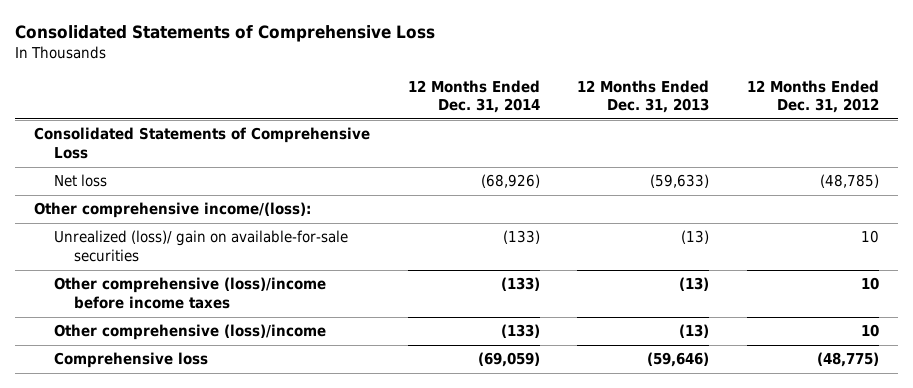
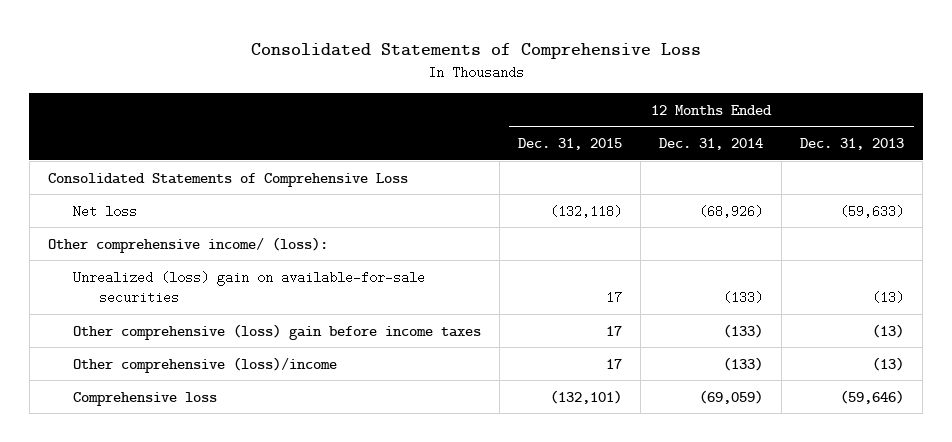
[746,79,879,114] 12 Months Ended Dec. 31, 2012 -> none
none -> [518,138,623,151] Dec. 31, 2015
[33,202,311,219] Other comprehensive income/(loss): -> [47,236,328,253] Other comprehensive income/ (loss):
[54,230,349,263] Unrealized (loss)/ gain on available-for-sale securities -> [73,270,426,305] Unrealized (loss) gain on available-for-sale securities
[54,277,327,310] Other comprehensive (loss)/income before income taxes -> [73,323,482,340] Other comprehensive (loss) gain before income taxes

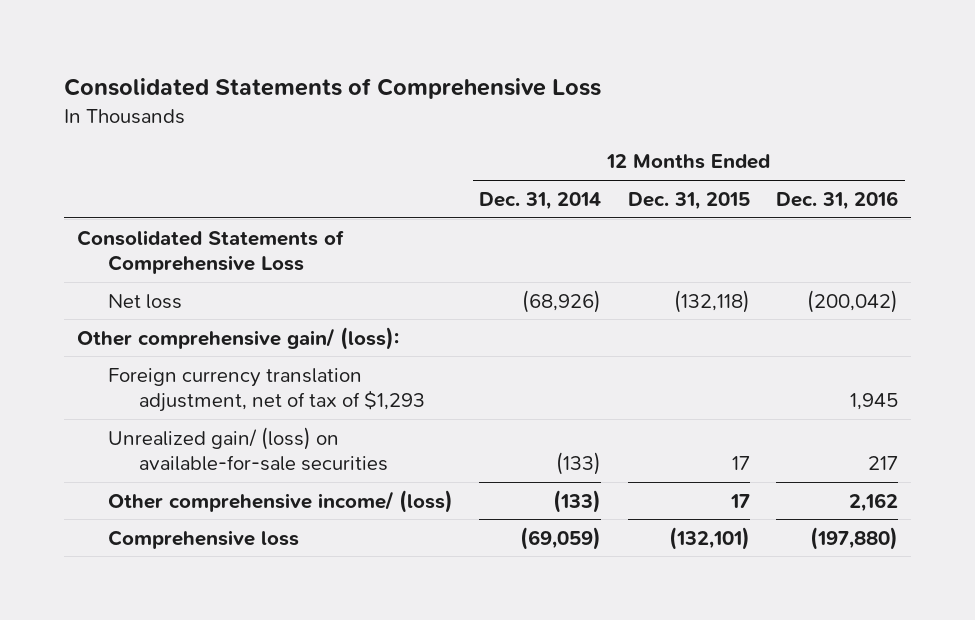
[800,138,905,151] Dec. 31, 2013 -> none
none -> [776,190,899,210] Dec. 31, 2016
[73,323,482,340] Other comprehensive (loss) gain before income taxes -> none
[47,236,328,253] Other comprehensive income/ (loss): -> [76,326,399,350] Other comprehensive gain/ (loss):
none -> [108,367,426,412] Foreign currency translation adjustment, net of tax of $1,293
[73,270,426,305] Unrealized (loss) gain on available-for-sale securities -> [108,426,389,471] Unrealized gain/ (loss) on available-for-sale securities
[73,356,338,373] Other comprehensive (loss)/income -> [108,489,454,513] Other comprehensive income/ (loss)

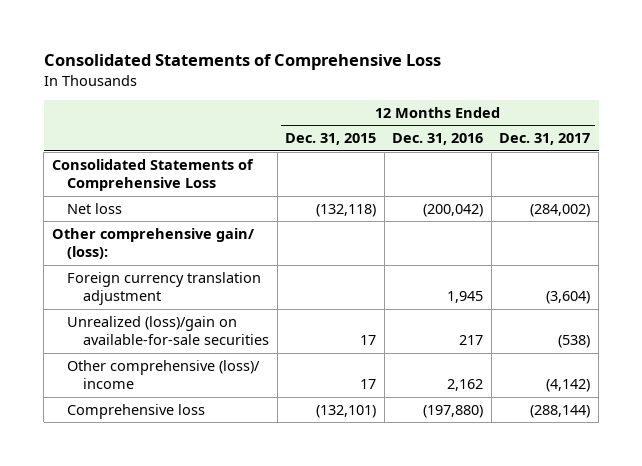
[479,191,602,210] Dec. 31, 2014 -> none
none -> [499,133,591,146] Dec. 31, 2017
[108,367,426,412] Foreign currency translation adjustment, net of tax of $1,293 -> [67,271,262,306] Foreign currency translation adjustment
[108,426,389,471] Unrealized gain/ (loss) on available-for-sale securities -> [67,315,269,346] Unrealized (loss)/gain on available-for-sale securities
[108,489,454,513] Other comprehensive income/ (loss) -> [67,359,261,390] Other comprehensive (loss)/ income

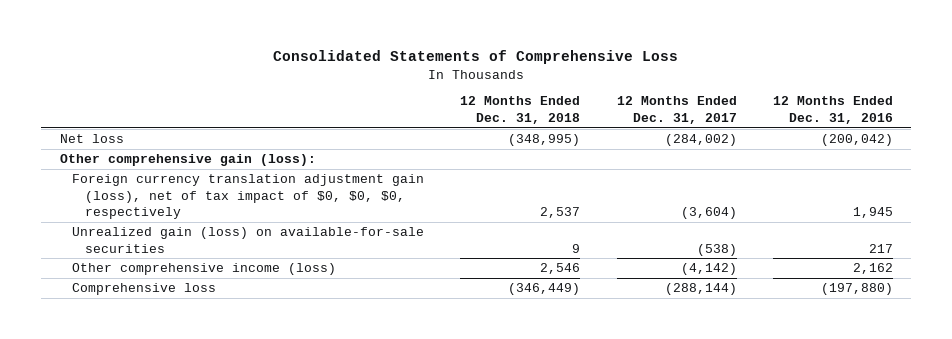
[285,133,377,146] Dec. 31, 2015 -> none
none -> [460,96,581,124] 12 Months Ended Dec. 31, 2018
[52,158,255,192] Consolidated Statements of Comprehensive Loss -> none
[52,227,255,260] Other comprehensive gain/ (loss): -> [59,154,316,167] Other comprehensive gain (loss):
[67,271,262,306] Foreign currency translation adjustment -> [72,174,425,219] Foreign currency translation adjustment gain (loss), net of tax impact of $0, $0, $0, respectively
[67,315,269,346] Unrealized (loss)/gain on available-for-sale securities -> [72,227,425,253] Unrealized gain (loss) on available-for-sale securities
[67,359,261,390] Other comprehensive (loss)/ income -> [72,263,337,276] Other comprehensive income (loss)

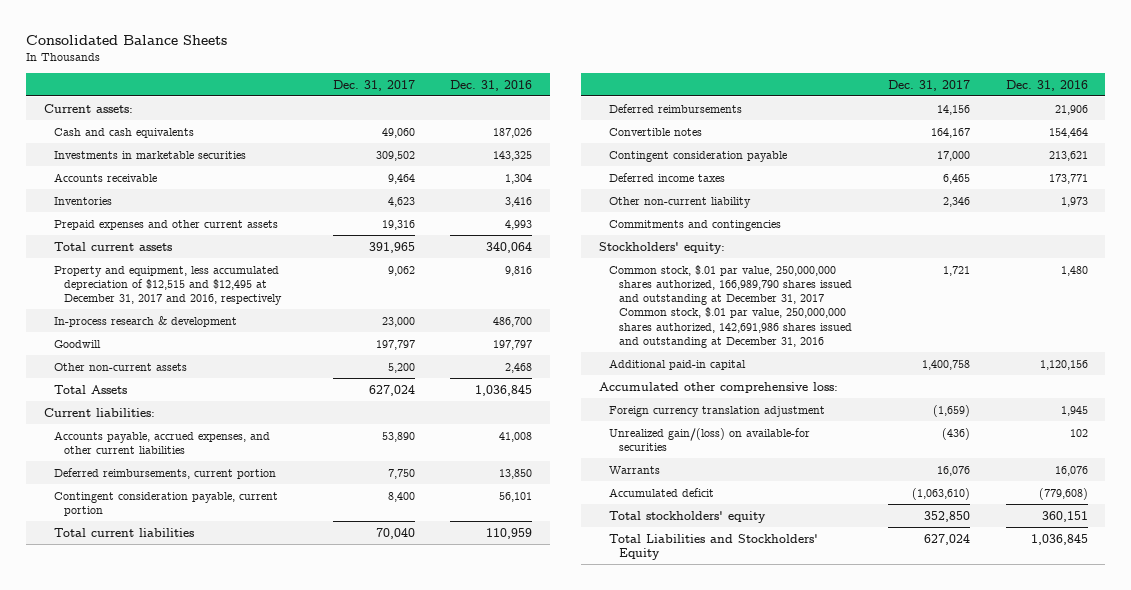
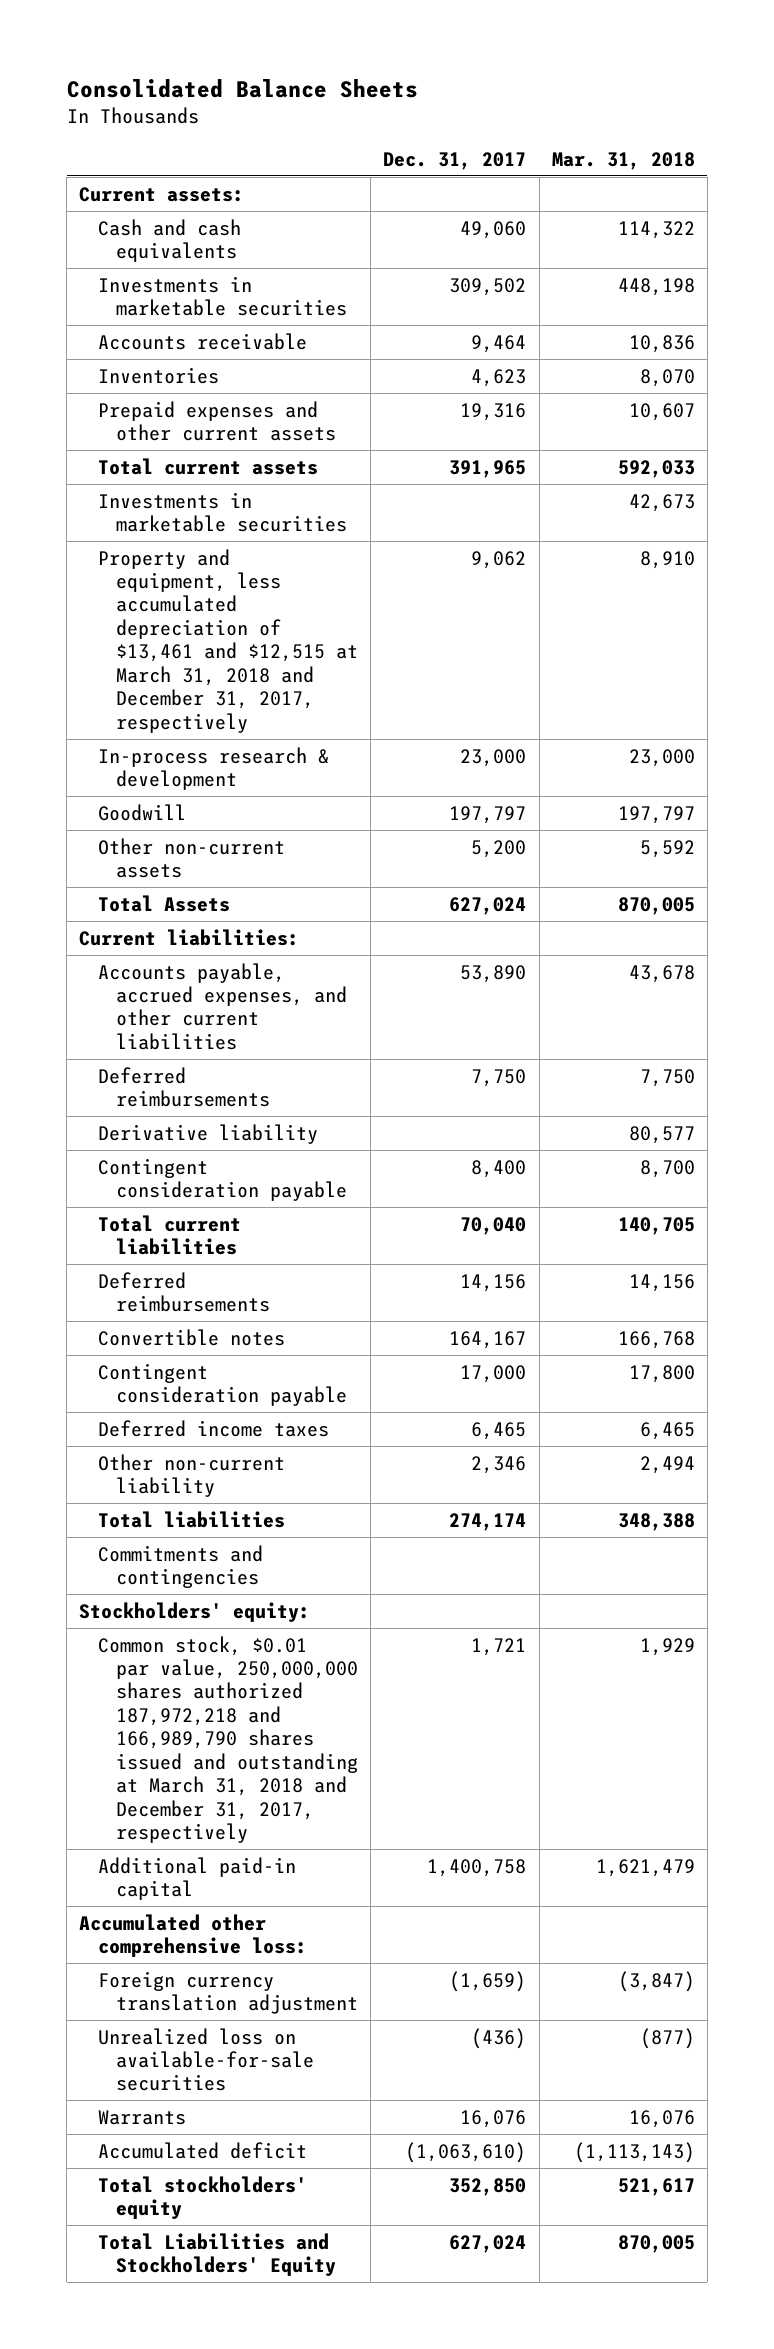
[450,79,533,91] Dec. 31, 2016 -> none
none -> [551,151,695,170] Mar. 31, 2018
none -> [97,491,348,533] Investments in marketable securities
[53,265,282,306] Property and equipment, less accumulated depreciation of $12,515 and $12,495 at December 31, 2017 and 2016, respectively -> [97,548,359,733] Property and equipment, less accumulated depreciation of $13,461 and $12,515 at March 31, 2018 and December 31, 2017, respectively
[53,467,276,479] Deferred reimbursements, current portion -> [97,1066,271,1108] Deferred reimbursements
none -> [97,1123,318,1144] Derivative liability
[53,491,278,516] Contingent consideration payable, current portion -> [97,1157,348,1202] Contingent consideration payable
none -> [97,1510,285,1528] Total liabilities
[608,264,852,349] Common stock, $.01 par value, 250,000,000 shares authorized, 166,989,790 shares issued and outstanding at December 31, 2017 Common stock, $.01 par value, 250,000,000 shares authorized, 142,691,986 shares issued and outstanding at December 31, 2016 -> [97,1635,359,1844] Common stock, $0.01 par value, 250,000,000 shares authorized 187,972,218 and 166,989,790 shares issued and outstanding at March 31, 2018 and December 31, 2017, respectively
[608,427,810,451] Unrealized gain/(loss) on available-for securities -> [97,2027,315,2092] Unrealized loss on available-for-sale securities

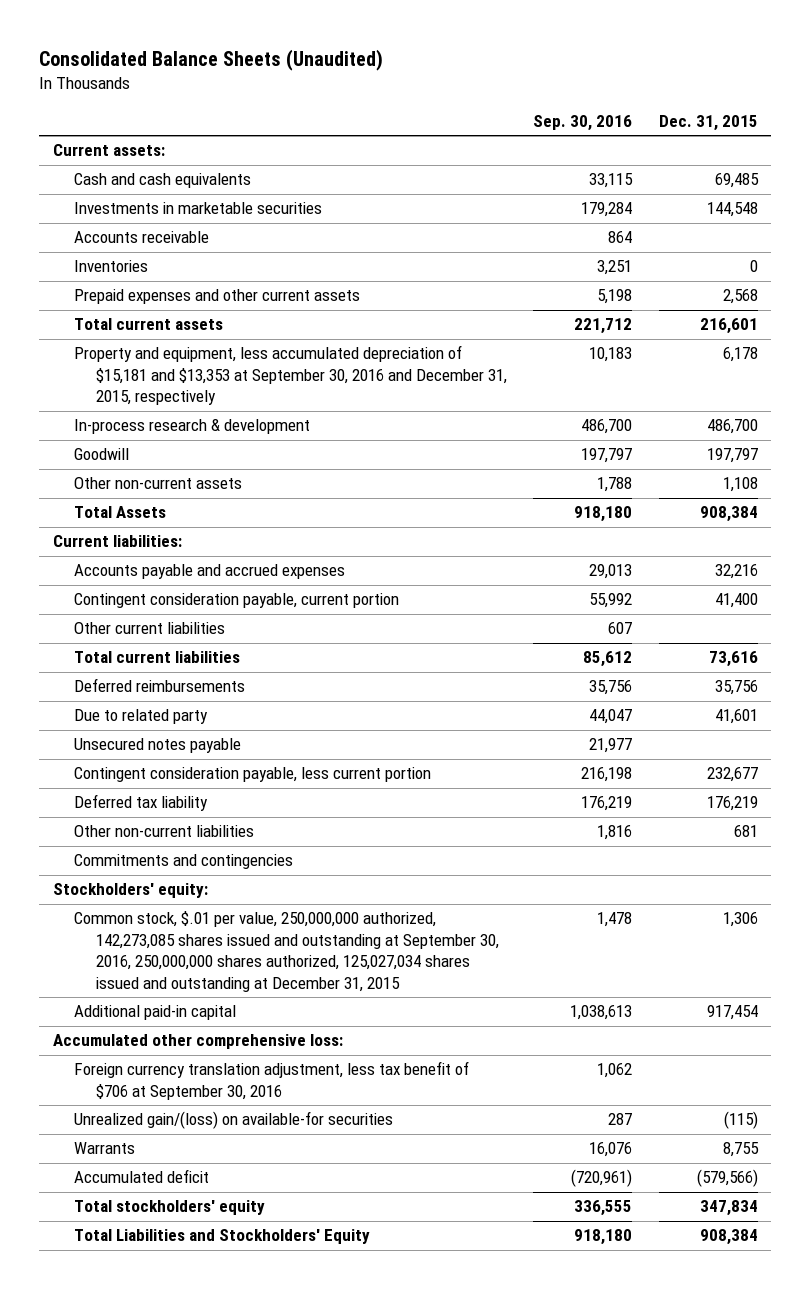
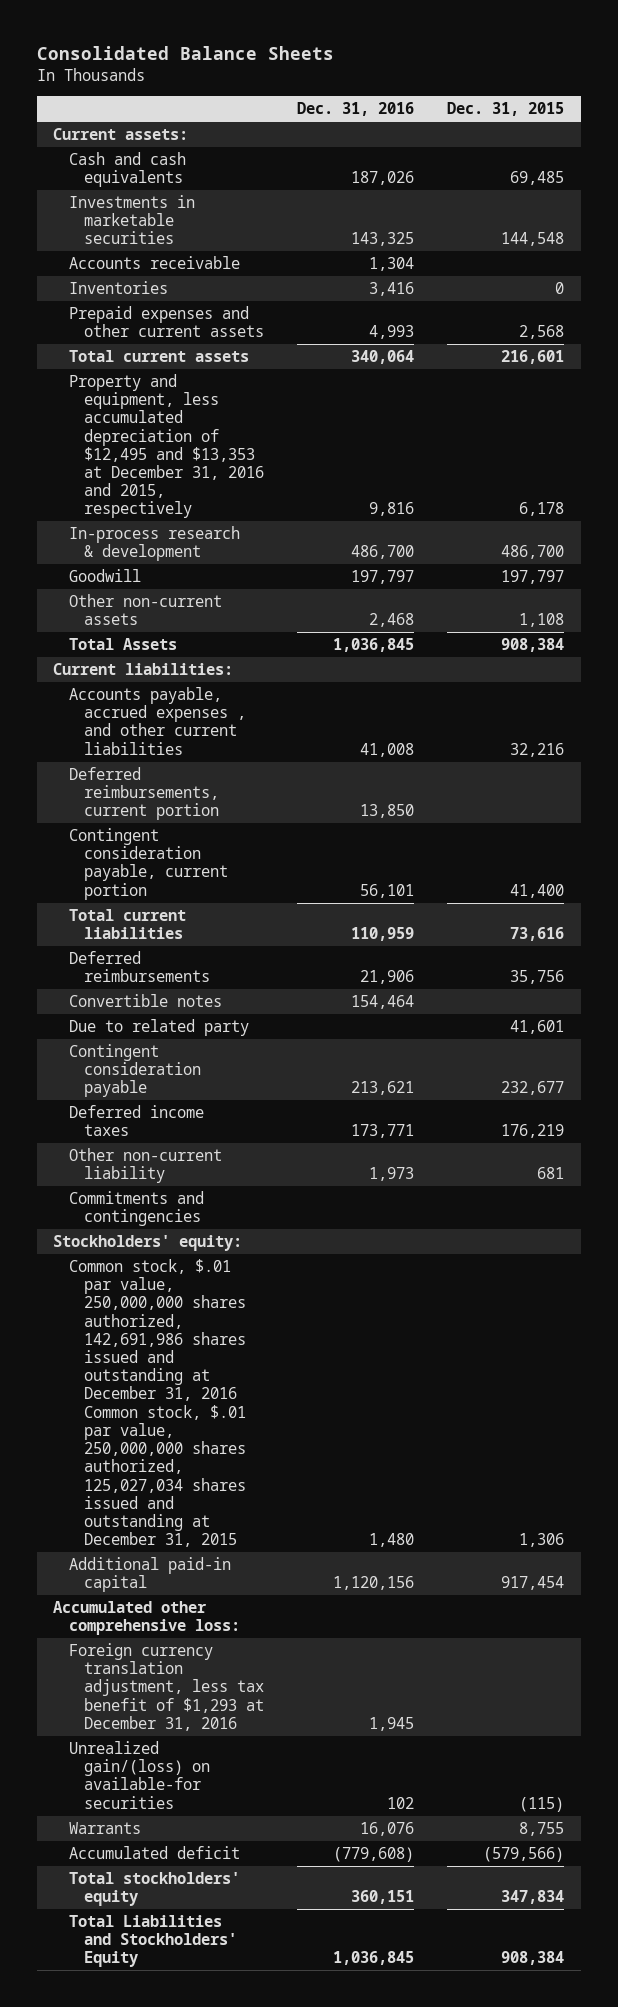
[39,49,384,72] Consolidated Balance Sheets (Unaudited) -> [36,46,334,61] Consolidated Balance Sheets
[533,114,633,131] Sep. 30, 2016 -> none
none -> [297,102,415,117] Dec. 31, 2016
[74,345,507,406] Property and equipment, less accumulated depreciation of $15,181 and $13,353 at September 30, 2016 and December 31, 2015, respectively -> [68,373,265,519] Property and equipment, less accumulated depreciation of $12,495 and $13,353 at December 31, 2016 and 2015, respectively
[74,564,346,580] Accounts payable and accrued expenses -> [68,686,247,755] Accounts payable, accrued expenses , and other current liabilities
none -> [68,766,220,821] Deferred reimbursements, current portion
[74,622,226,635] Other current liabilities -> none
none -> [68,993,222,1007] Convertible notes
[74,738,242,754] Unsecured notes payable -> none
[74,767,432,783] Contingent consideration payable, less current portion -> [68,1043,202,1098] Contingent consideration payable
[74,794,209,812] Deferred tax liability -> [68,1104,204,1137] Deferred income taxes
[74,825,255,838] Other non-current liabilities -> [68,1147,222,1184] Other non-current liability
[74,911,499,992] Common stock, $.01 per value, 250,000,000 authorized, 142,273,085 shares issued and outstanding at September 30, 2016, 250,000,000 shares authorized, 125,027,034 shares issued and outstanding at December 31, 2015 -> [68,1258,247,1548] Common stock, $.01 par value, 250,000,000 shares authorized, 142,691,986 shares issued and outstanding at December 31, 2016 Common stock, $.01 par value, 250,000,000 shares authorized, 125,027,034 shares issued and outstanding at December 31, 2015
[74,1061,470,1100] Foreign currency translation adjustment, less tax benefit of $706 at September 30, 2016 -> [68,1642,265,1731] Foreign currency translation adjustment, less tax benefit of $1,293 at December 31, 2016

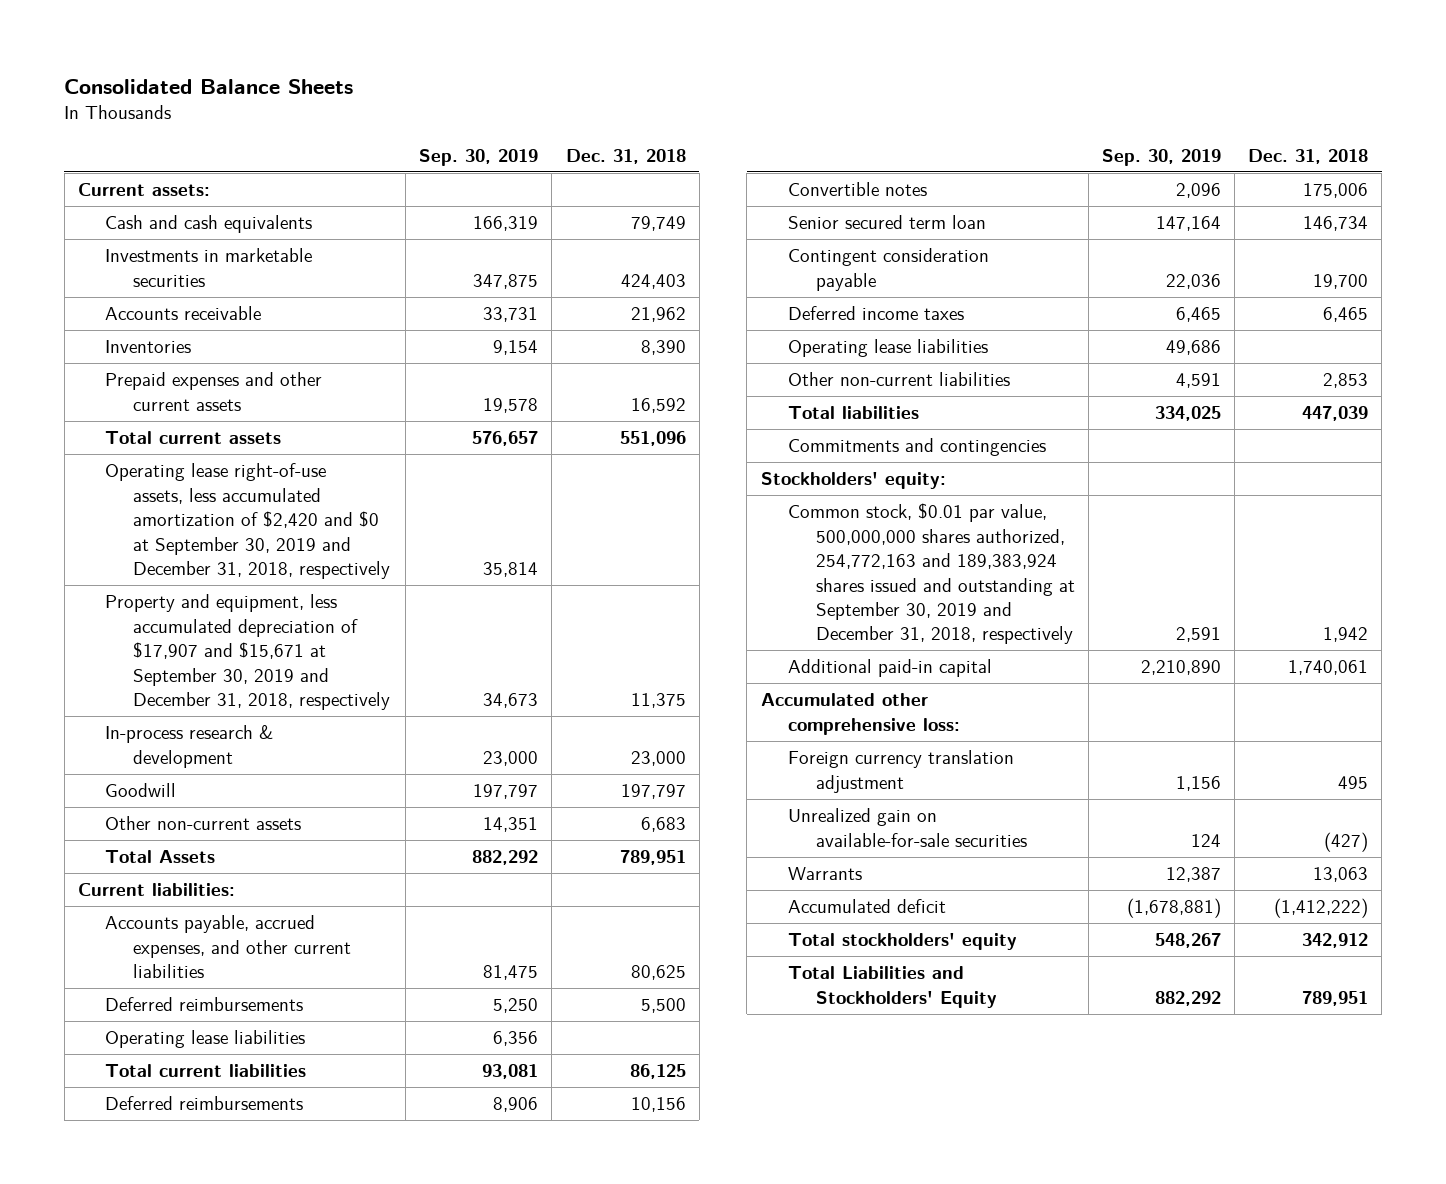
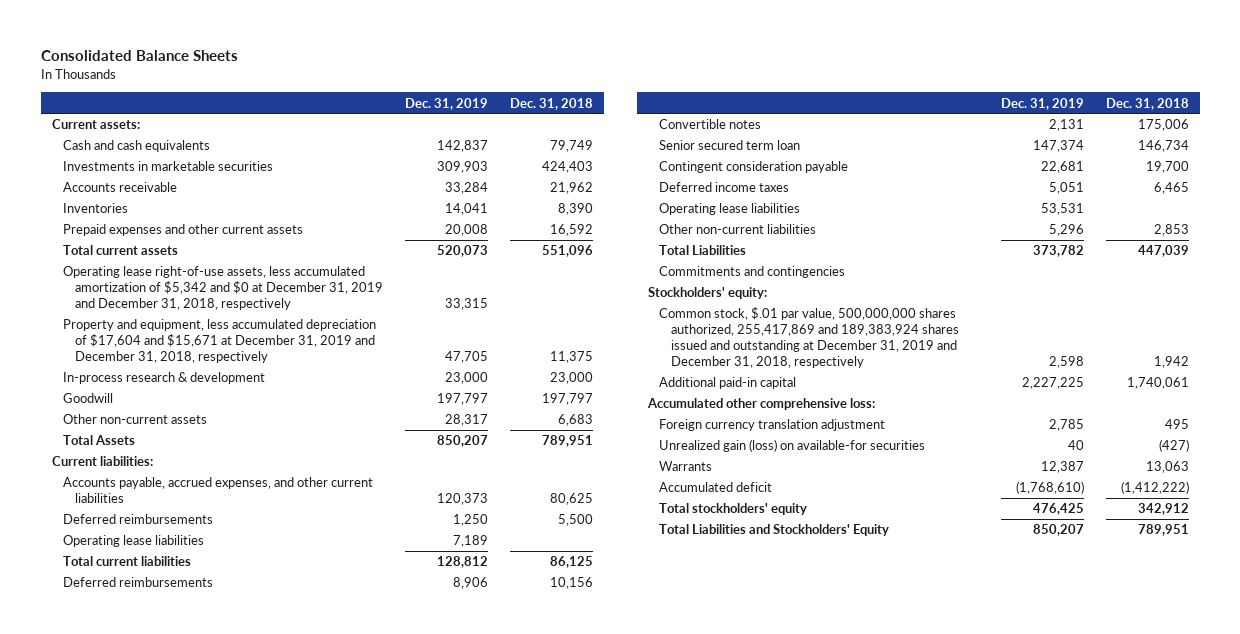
[419,148,539,166] Sep. 30, 2019 -> none
none -> [404,97,488,110] Dec. 31, 2019
[105,463,390,579] Operating lease right-of-use assets, less accumulated amortization of $2,420 and $0 at September 30, 2019 and December 31, 2018, respectively -> [63,266,383,311] Operating lease right-of-use assets, less accumulated amortization of $5,342 and $0 at December 31, 2019 and December 31, 2018, respectively
[105,594,390,710] Property and equipment, less accumulated depreciation of $17,907 and $15,671 at September 30, 2019 and December 31, 2018, respectively -> [63,319,377,364] Property and equipment, less accumulated depreciation of $17,604 and $15,671 at December 31, 2019 and December 31, 2018, respectively
[788,406,920,420] Total liabilities -> [659,245,747,256] Total Liabilities
[788,503,1075,645] Common stock, $0.01 par value, 500,000,000 shares authorized, 254,772,163 and 189,383,924 shares issued and outstanding at September 30, 2019 and December 31, 2018, respectively -> [659,307,959,368] Common stock, $.01 par value, 500,000,000 shares authorized, 255,417,869 and 189,383,924 shares issued and outstanding at December 31, 2019 and December 31, 2018, respectively
[788,808,1027,847] Unrealized gain on available-for-sale securities -> [659,439,926,453] Unrealized gain (loss) on available-for securities

